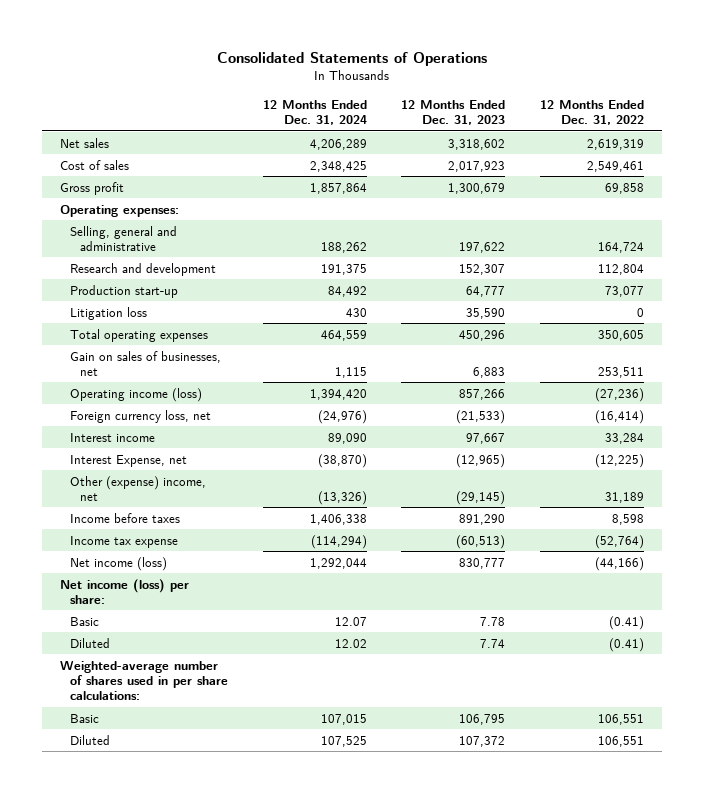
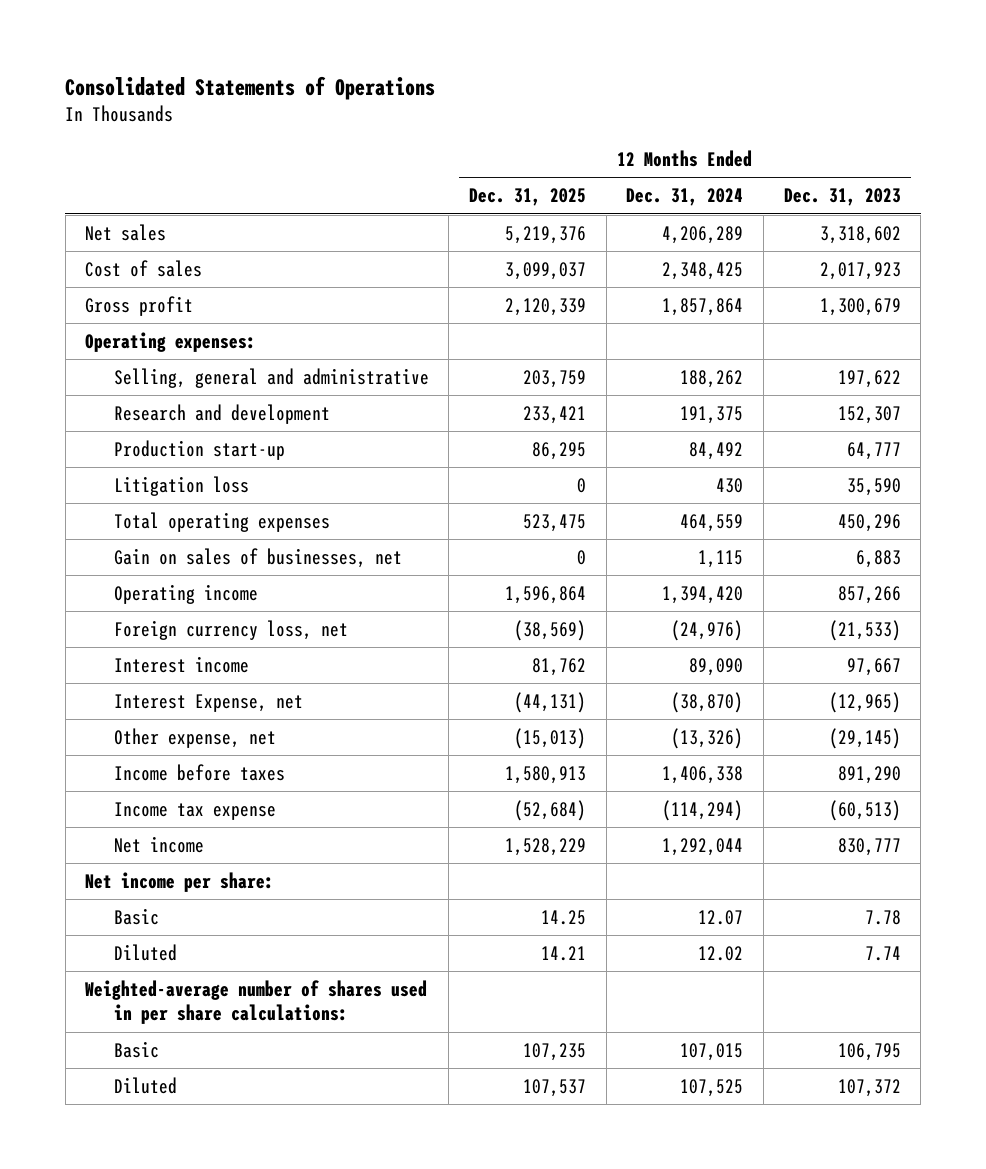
[540,100,645,126] 12 Months Ended Dec. 31, 2022 -> none
none -> [468,188,586,207] Dec. 31, 2025
[69,387,202,402] Operating income (loss) -> [113,584,258,605] Operating income
[69,475,206,501] Other (expense) income, net -> [113,728,276,749] Other expense, net
[69,556,167,571] Net income (loss) -> [113,836,204,854] Net income
[59,578,189,604] Net income (loss) per share: -> [85,872,275,893] Net income per share:

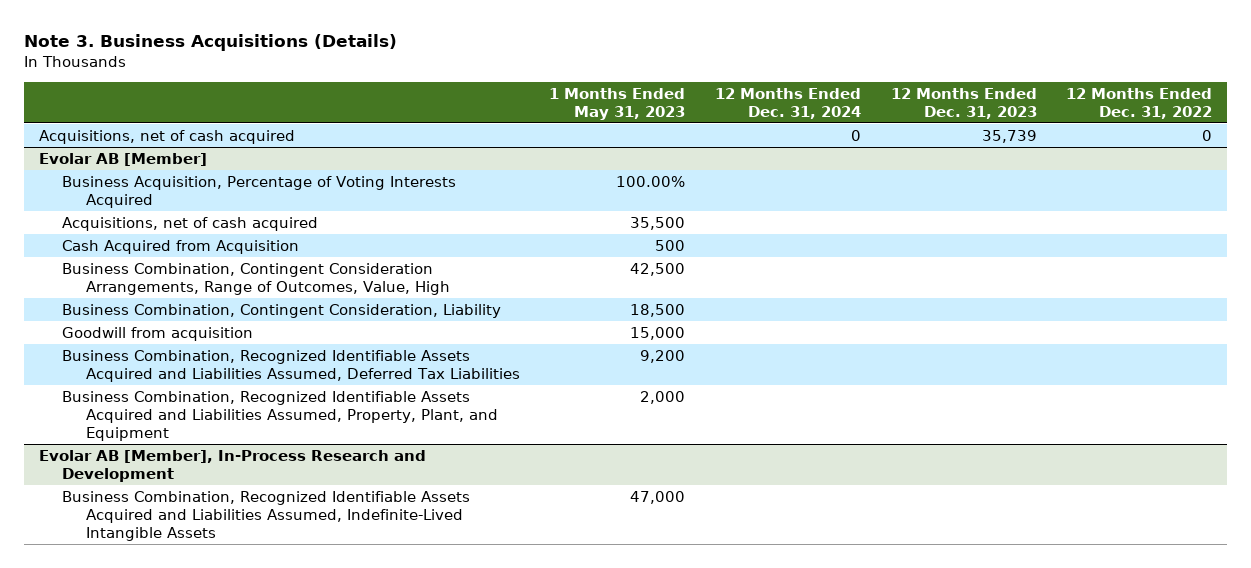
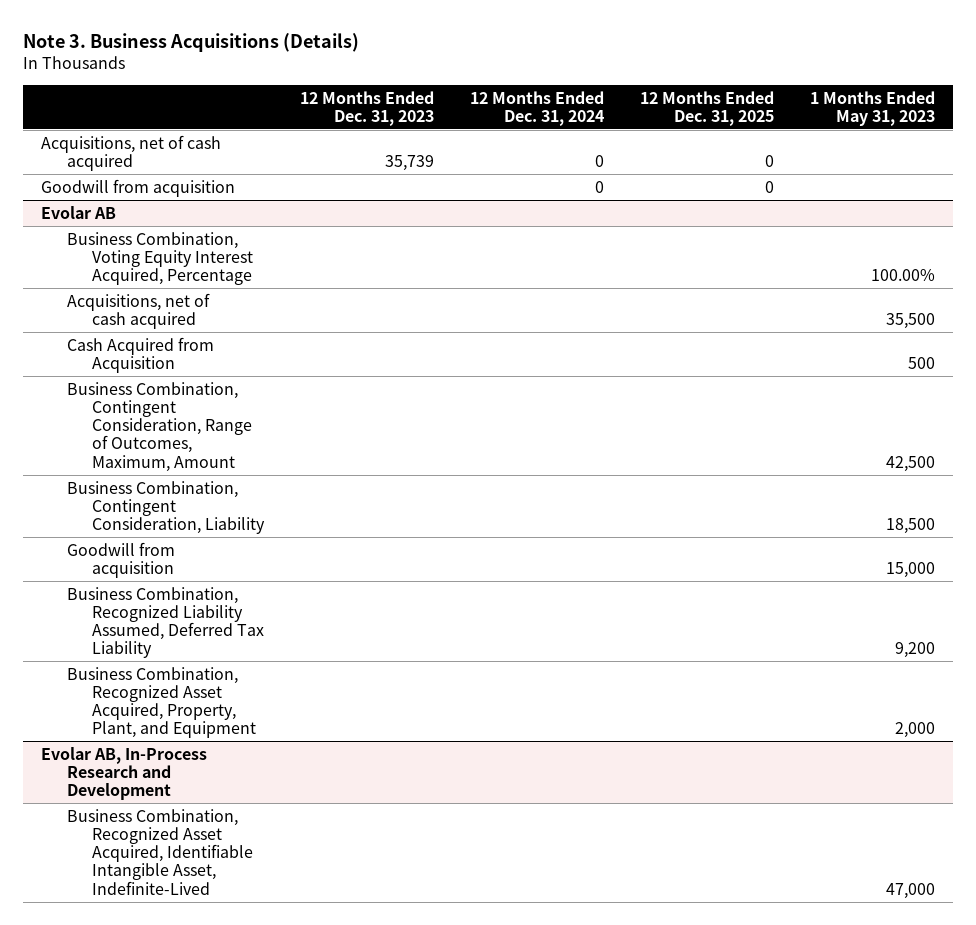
[1066,87,1213,119] 12 Months Ended Dec. 31, 2022 -> none
none -> [639,90,774,126] 12 Months Ended Dec. 31, 2025
none -> [41,178,236,197] Goodwill from acquisition
[38,152,207,166] Evolar AB [Member] -> [41,205,117,219] Evolar AB
[62,175,457,209] Business Acquisition, Percentage of Voting Interests Acquired -> [66,231,253,286] Business Combination, Voting Equity Interest Acquired, Percentage
[62,262,450,296] Business Combination, Contingent Consideration Arrangements, Range of Outcomes, Value, High -> [66,381,252,472] Business Combination, Contingent Consideration, Range of Outcomes, Maximum, Amount
[62,349,520,383] Business Combination, Recognized Identifiable Assets Acquired and Liabilities Assumed, Deferred Tax Liabilities -> [66,586,264,659] Business Combination, Recognized Liability Assumed, Deferred Tax Liability
[62,390,498,442] Business Combination, Recognized Identifiable Assets Acquired and Liabilities Assumed, Property, Plant, and Equipment -> [66,666,256,739] Business Combination, Recognized Asset Acquired, Property, Plant, and Equipment
[38,449,426,483] Evolar AB [Member], In-Process Research and Development -> [41,746,208,801] Evolar AB, In-Process Research and Development
[62,490,471,542] Business Combination, Recognized Identifiable Assets Acquired and Liabilities Assumed, Indefinite-Lived Intangible Assets -> [66,808,253,895] Business Combination, Recognized Asset Acquired, Identifiable Intangible Asset, Indefinite-Lived

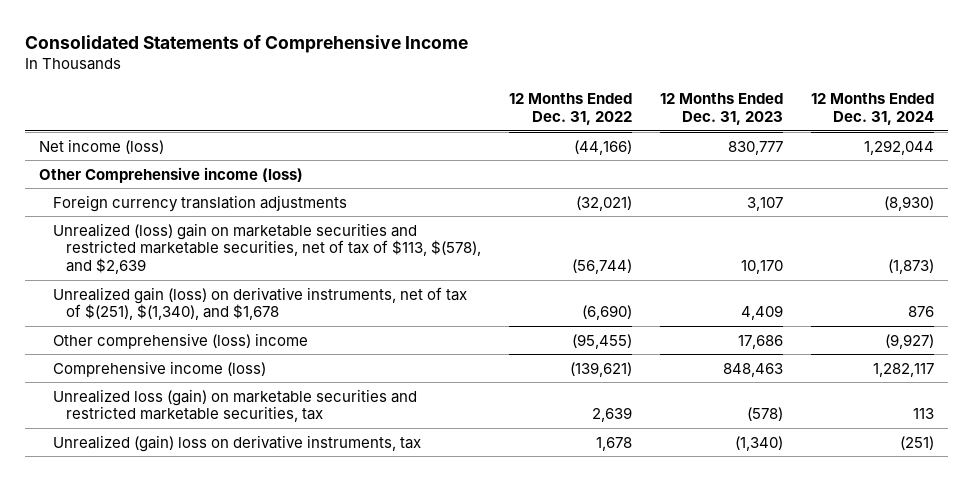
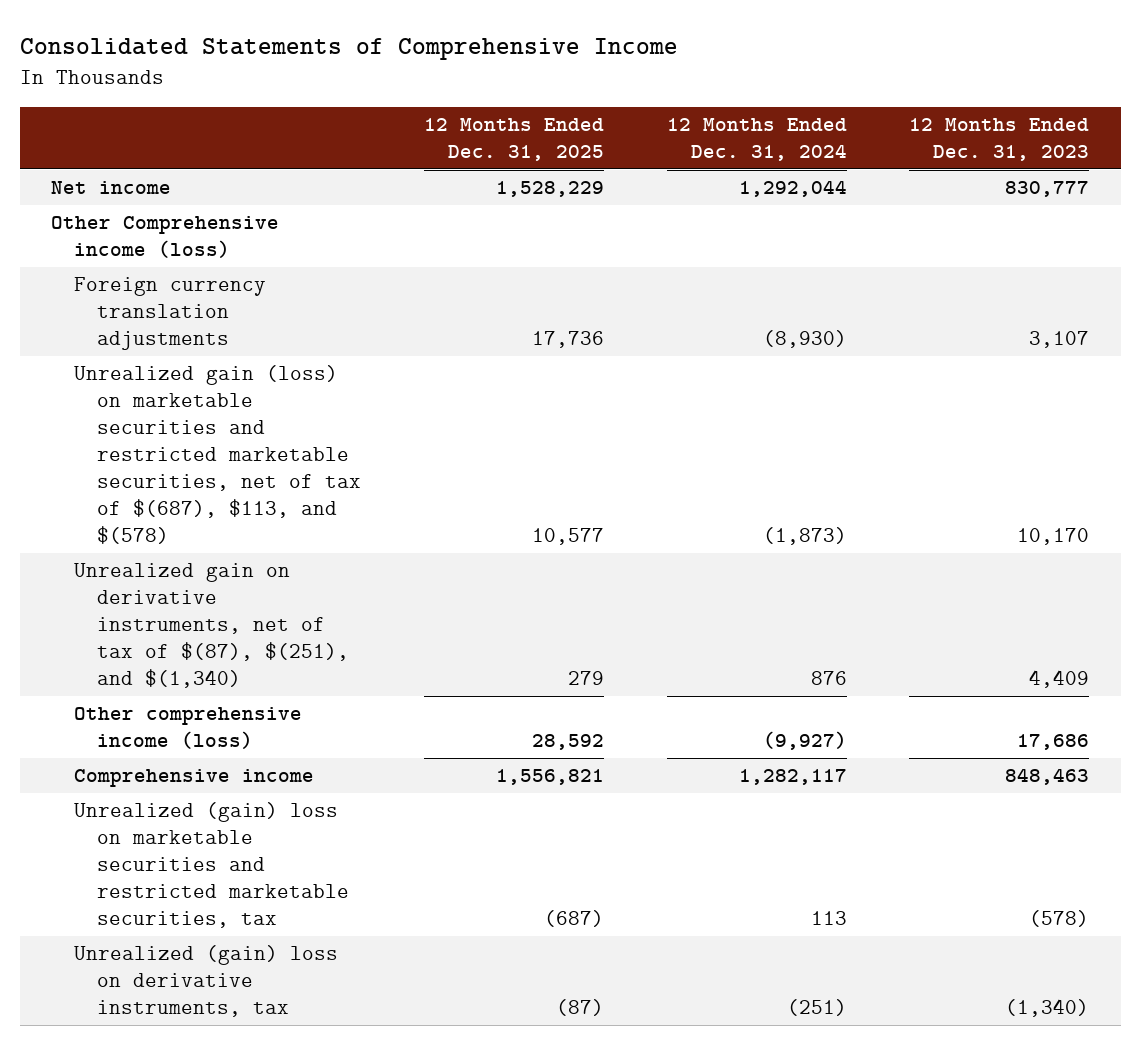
[508,93,632,126] 12 Months Ended Dec. 31, 2022 -> none
none -> [423,117,604,161] 12 Months Ended Dec. 31, 2025
[39,138,165,154] Net income (loss) -> [51,181,172,195] Net income
[52,222,481,275] Unrealized (loss) gain on marketable securities and restricted marketable securities, net of tax of $113, $(578), and $2,639 -> [74,365,362,545] Unrealized gain (loss) on marketable securities and restricted marketable securities, net of tax of $(687), $113, and $(578)
[52,286,467,321] Unrealized gain (loss) on derivative instruments, net of tax of $(251), $(1,340), and $1,678 -> [74,563,350,689] Unrealized gain on derivative instruments, net of tax of $(87), $(251), and $(1,340)
[52,332,308,349] Other comprehensive (loss) income -> [74,707,303,750] Other comprehensive income (loss)
[52,360,266,377] Comprehensive income (loss) -> [74,769,315,788] Comprehensive income
[52,388,417,423] Unrealized loss (gain) on marketable securities and restricted marketable securities, tax -> [74,802,350,929] Unrealized (gain) loss on marketable securities and restricted marketable securities, tax

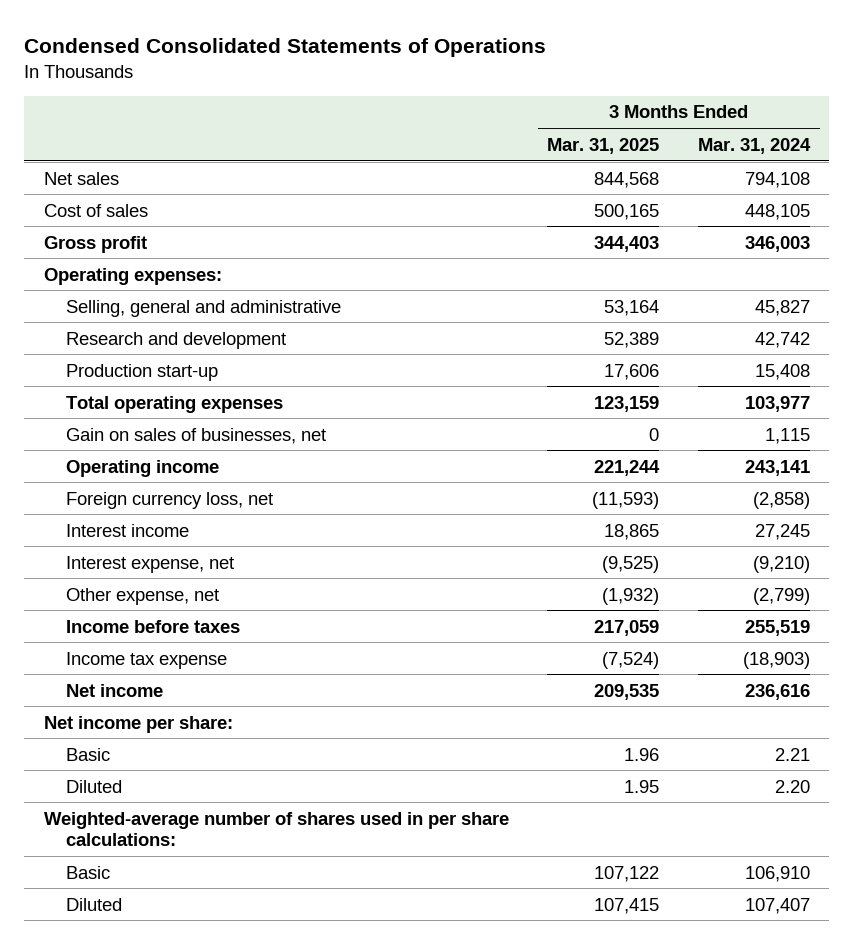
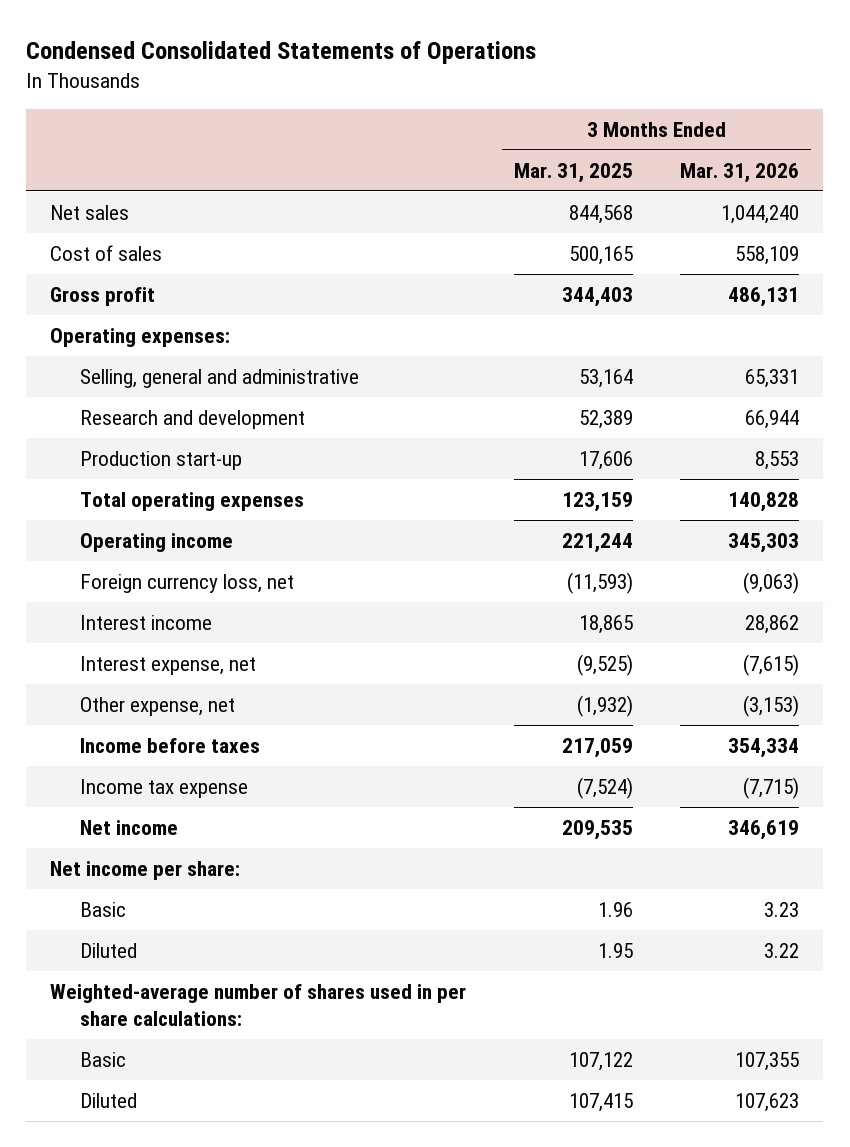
[698,137,812,154] Mar. 31, 2024 -> none
none -> [680,162,800,183] Mar. 31, 2026
[66,427,327,444] Gain on sales of businesses, net -> none

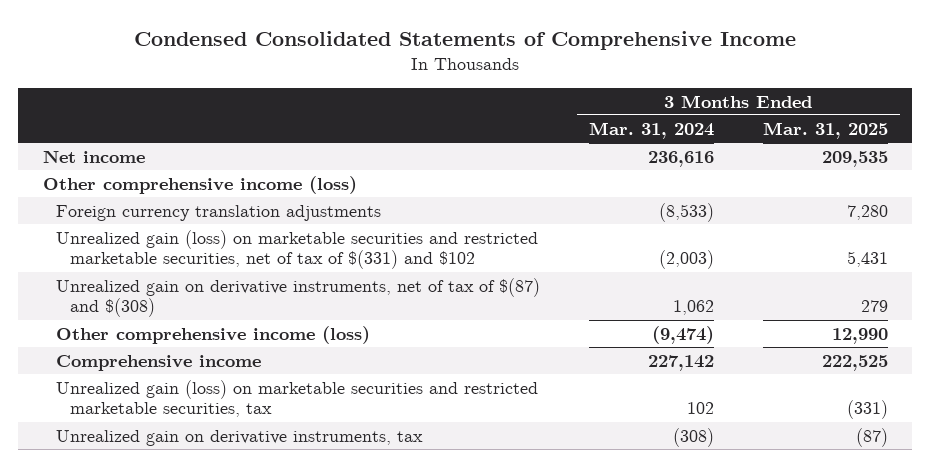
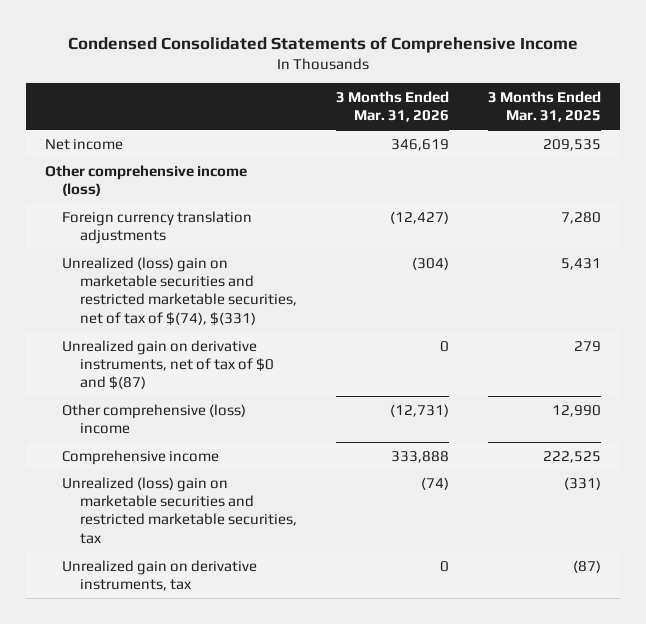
[588,121,714,139] Mar. 31, 2024 -> none
none -> [335,90,449,123] 3 Months Ended Mar. 31, 2026
[56,229,539,270] Unrealized gain (loss) on marketable securities and restricted marketable securities, net of tax of $(331) and $102 -> [62,256,297,326] Unrealized (loss) gain on marketable securities and restricted marketable securities, net of tax of $(74), $(331)
[56,277,541,318] Unrealized gain on derivative instruments, net of tax of $(87) and $(308) -> [62,339,274,391] Unrealized gain on derivative instruments, net of tax of $0 and $(87)
[56,325,371,344] Other comprehensive income (loss) -> [62,403,247,434] Other comprehensive (loss) income
[56,379,539,418] Unrealized gain (loss) on marketable securities and restricted marketable securities, tax -> [62,476,297,544] Unrealized (loss) gain on marketable securities and restricted marketable securities, tax

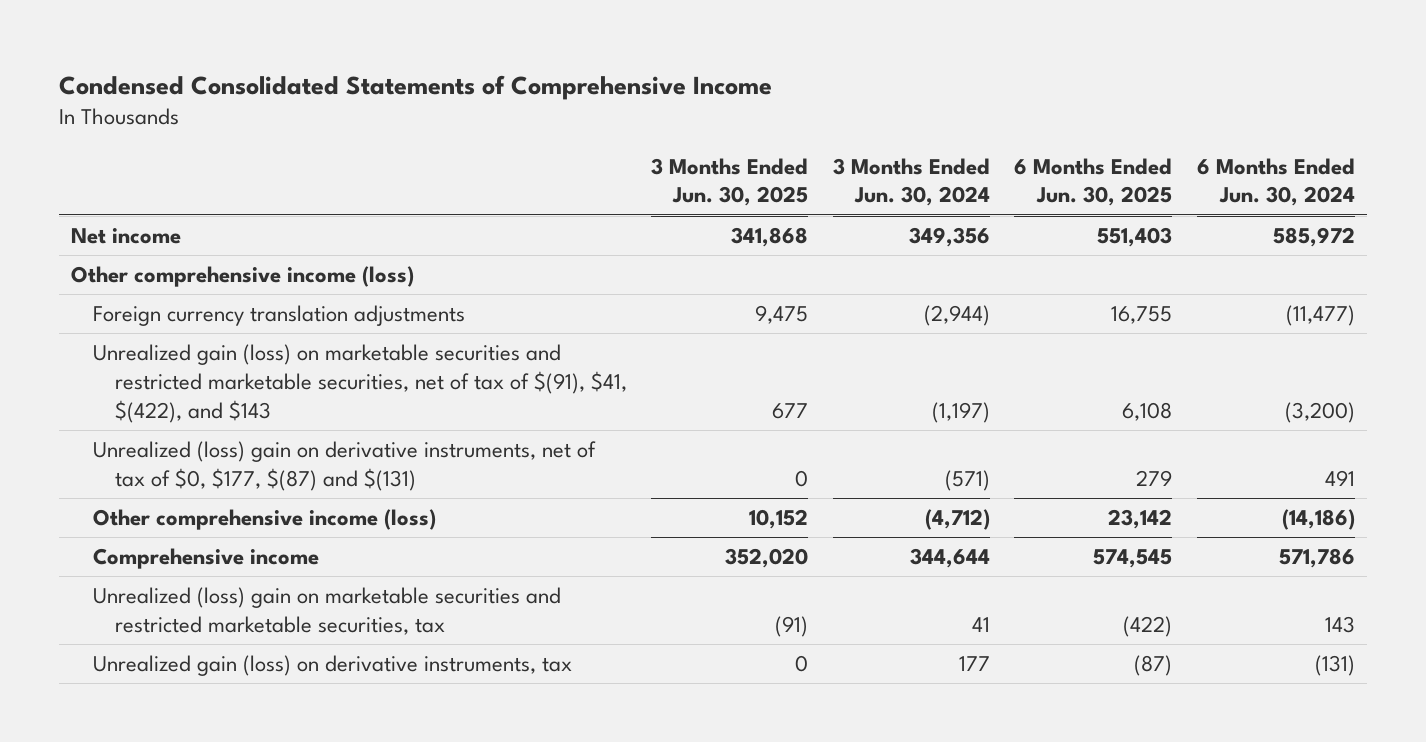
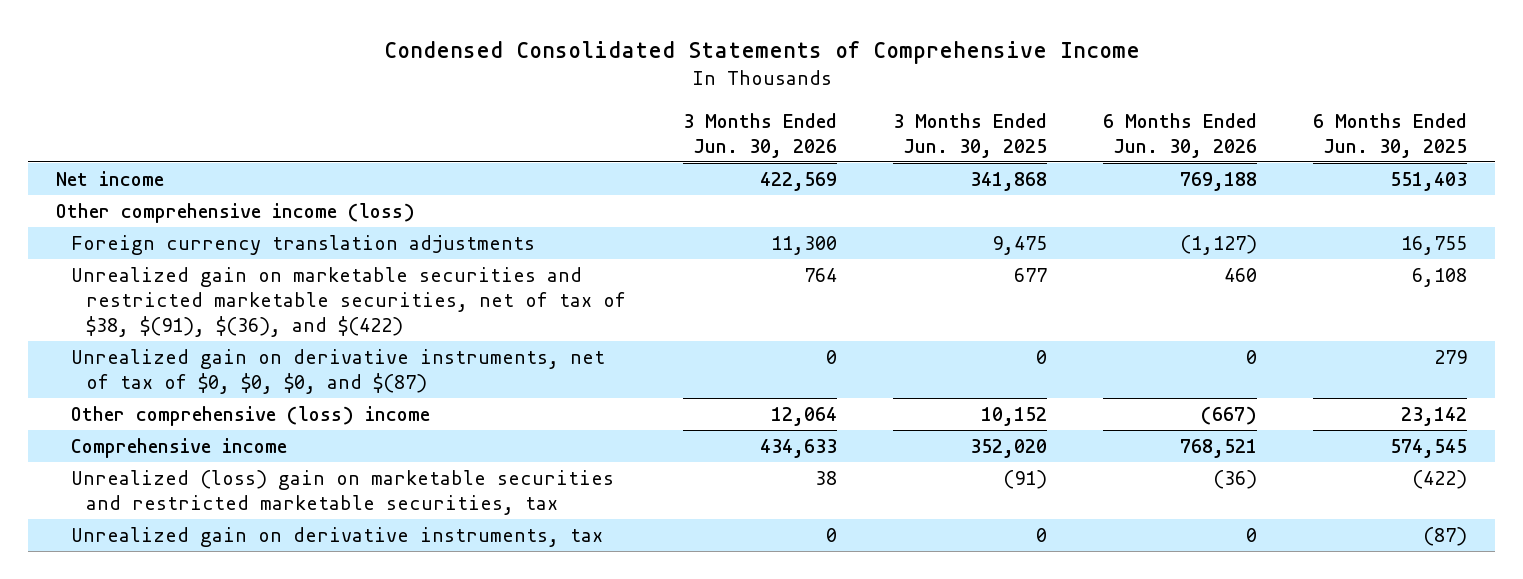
[832,157,990,207] 3 Months Ended Jun. 30, 2024 -> none
[1196,157,1355,207] 6 Months Ended Jun. 30, 2024 -> none
none -> [682,112,837,158] 3 Months Ended Jun. 30, 2026
none -> [1103,112,1258,158] 6 Months Ended Jun. 30, 2026
[92,344,627,423] Unrealized gain (loss) on marketable securities and restricted marketable securities, net of tax of $(91), $41, $(422), and $143 -> [71,266,627,337] Unrealized gain on marketable securities and restricted marketable securities, net of tax of $38, $(91), $(36), and $(422)
[92,441,596,491] Unrealized (loss) gain on derivative instruments, net of tax of $0, $177, $(87) and $(131) -> [71,348,606,394] Unrealized gain on derivative instruments, net of tax of $0, $0, $0, and $(87)
[92,509,436,531] Other comprehensive income (loss) -> [71,405,431,426] Other comprehensive (loss) income
[92,655,572,677] Unrealized gain (loss) on derivative instruments, tax -> [71,526,604,547] Unrealized gain on derivative instruments, tax

